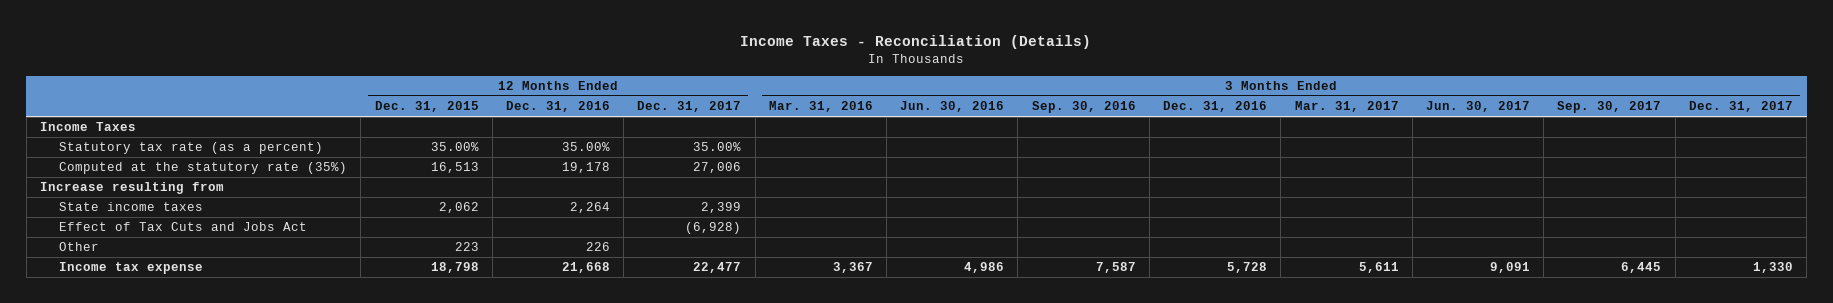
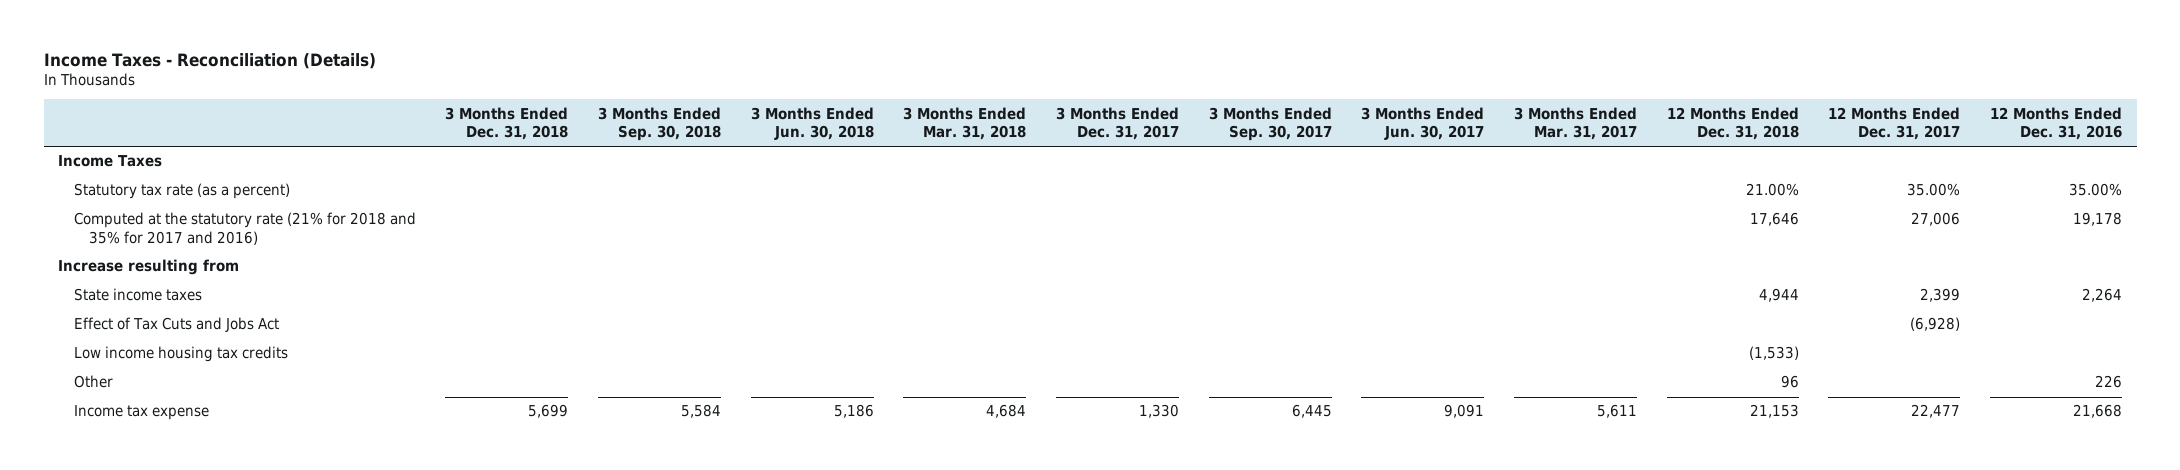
[374,101,479,113] Dec. 31, 2015 -> none
[768,101,873,113] Mar. 31, 2016 -> none
[900,101,1005,113] Jun. 30, 2016 -> none
[1031,101,1136,114] Sep. 30, 2016 -> none
[1163,101,1268,113] Dec. 31, 2016 -> none
none -> [445,106,569,141] 3 Months Ended Dec. 31, 2018
none -> [597,106,721,142] 3 Months Ended Sep. 30, 2018
none -> [750,106,874,141] 3 Months Ended Jun. 30, 2018
none -> [903,106,1027,141] 3 Months Ended Mar. 31, 2018
none -> [1666,106,1799,141] 12 Months Ended Dec. 31, 2018
[59,162,348,175] Computed at the statutory rate (35%) -> [73,212,416,245] Computed at the statutory rate (21% for 2018 and 35% for 2017 and 2016)
none -> [73,346,288,363] Low income housing tax credits

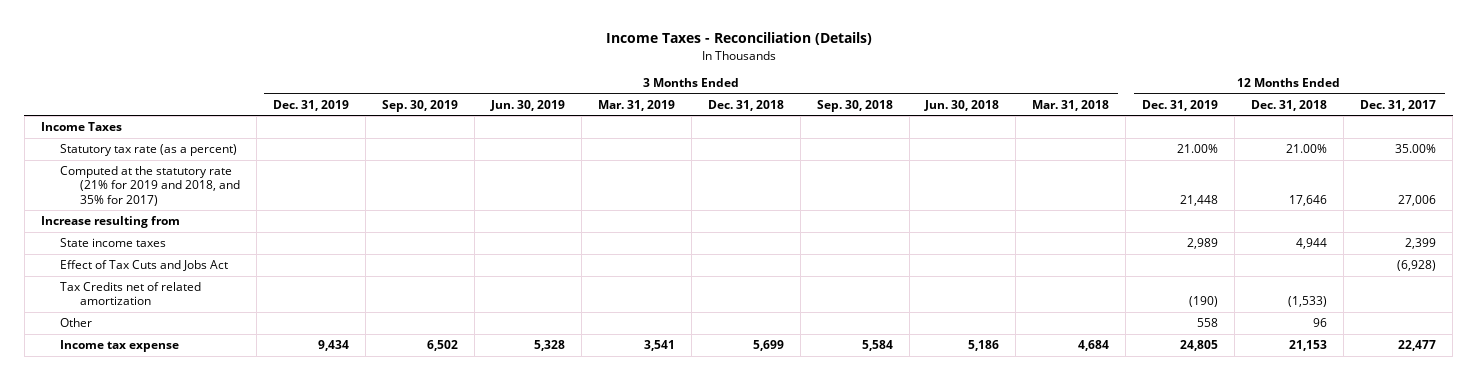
[1055,106,1179,141] 3 Months Ended Dec. 31, 2017 -> none
[1208,106,1332,142] 3 Months Ended Sep. 30, 2017 -> none
[1361,106,1485,141] 3 Months Ended Jun. 30, 2017 -> none
[1514,106,1638,141] 3 Months Ended Mar. 31, 2017 -> none
[1990,106,2123,141] 12 Months Ended Dec. 31, 2016 -> none
none -> [272,99,349,111] Dec. 31, 2019
none -> [381,99,458,112] Sep. 30, 2019
none -> [489,99,565,111] Jun. 30, 2019
none -> [597,99,675,111] Mar. 31, 2019
none -> [1142,99,1219,111] Dec. 31, 2019
[73,212,416,245] Computed at the statutory rate (21% for 2018 and 35% for 2017 and 2016) -> [60,166,240,206] Computed at the statutory rate (21% for 2019 and 2018, and 35% for 2017)
[73,346,288,363] Low income housing tax credits -> [60,282,202,306] Tax Credits net of related amortization

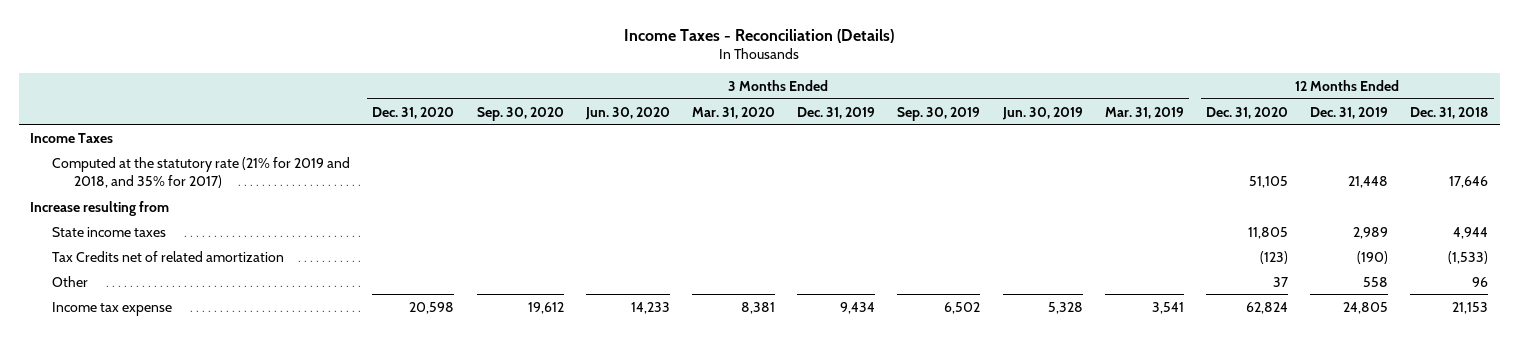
[707,99,784,111] Dec. 31, 2018 -> none
[816,99,893,112] Sep. 30, 2018 -> none
[924,99,1000,111] Jun. 30, 2018 -> none
[1032,99,1110,111] Mar. 31, 2018 -> none
[1360,99,1437,111] Dec. 31, 2017 -> none
none -> [372,106,455,119] Dec. 31, 2020
none -> [476,106,564,121] Sep. 30, 2020
none -> [584,106,670,120] Jun. 30, 2020
none -> [692,106,776,119] Mar. 31, 2020
none -> [1206,106,1289,119] Dec. 31, 2020
[60,144,238,157] Statutory tax rate (as a percent) -> none
[60,260,229,272] Effect of Tax Cuts and Jobs Act -> none

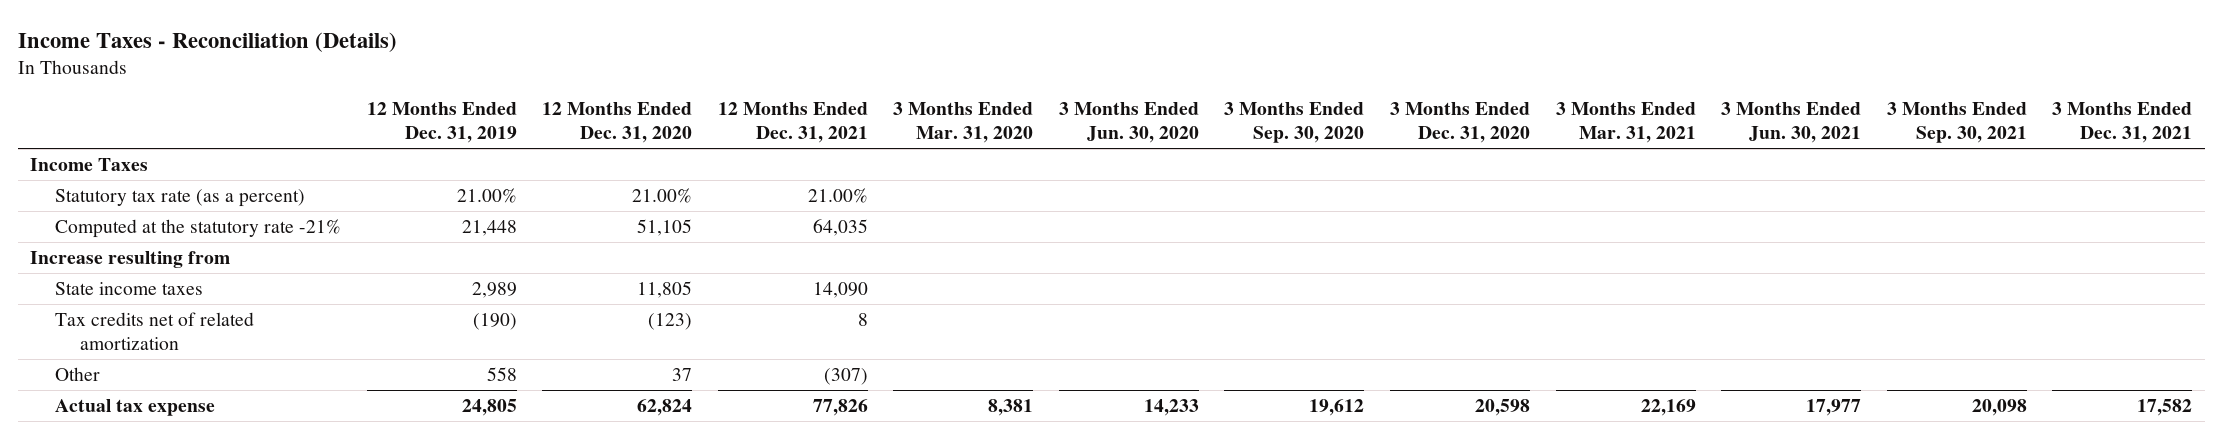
[797,106,876,119] Dec. 31, 2019 -> none
[897,106,981,121] Sep. 30, 2019 -> none
[1001,106,1083,120] Jun. 30, 2019 -> none
[1104,106,1184,119] Mar. 31, 2019 -> none
[1410,106,1489,119] Dec. 31, 2018 -> none
none -> [717,102,868,144] 12 Months Ended Dec. 31, 2021
none -> [1555,102,1696,144] 3 Months Ended Mar. 31, 2021
none -> [1721,102,1862,144] 3 Months Ended Jun. 30, 2021
none -> [1886,102,2027,144] 3 Months Ended Sep. 30, 2021
none -> [2052,102,2193,144] 3 Months Ended Dec. 31, 2021
none -> [55,188,306,207] Statutory tax rate (as a percent)
[52,156,351,188] Computed at the statutory rate (21% for 2019 and 2018, and 35% for 2017) -> [55,218,342,238] Computed at the statutory rate -21%
[52,250,285,262] Tax Credits net of related amortization -> [55,311,255,350] Tax credits net of related amortization
[52,301,173,316] Income tax expense -> [55,398,216,416] Actual tax expense

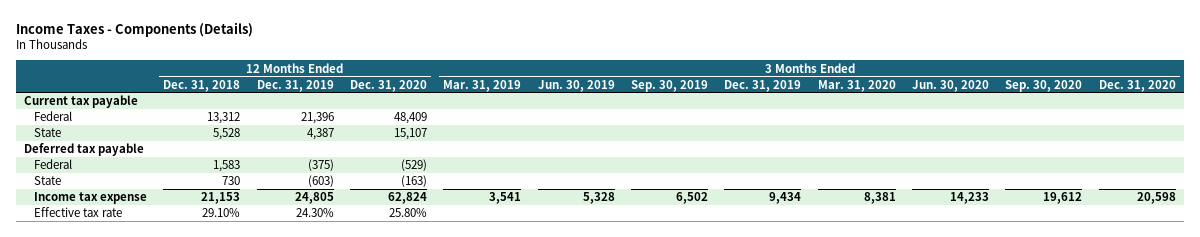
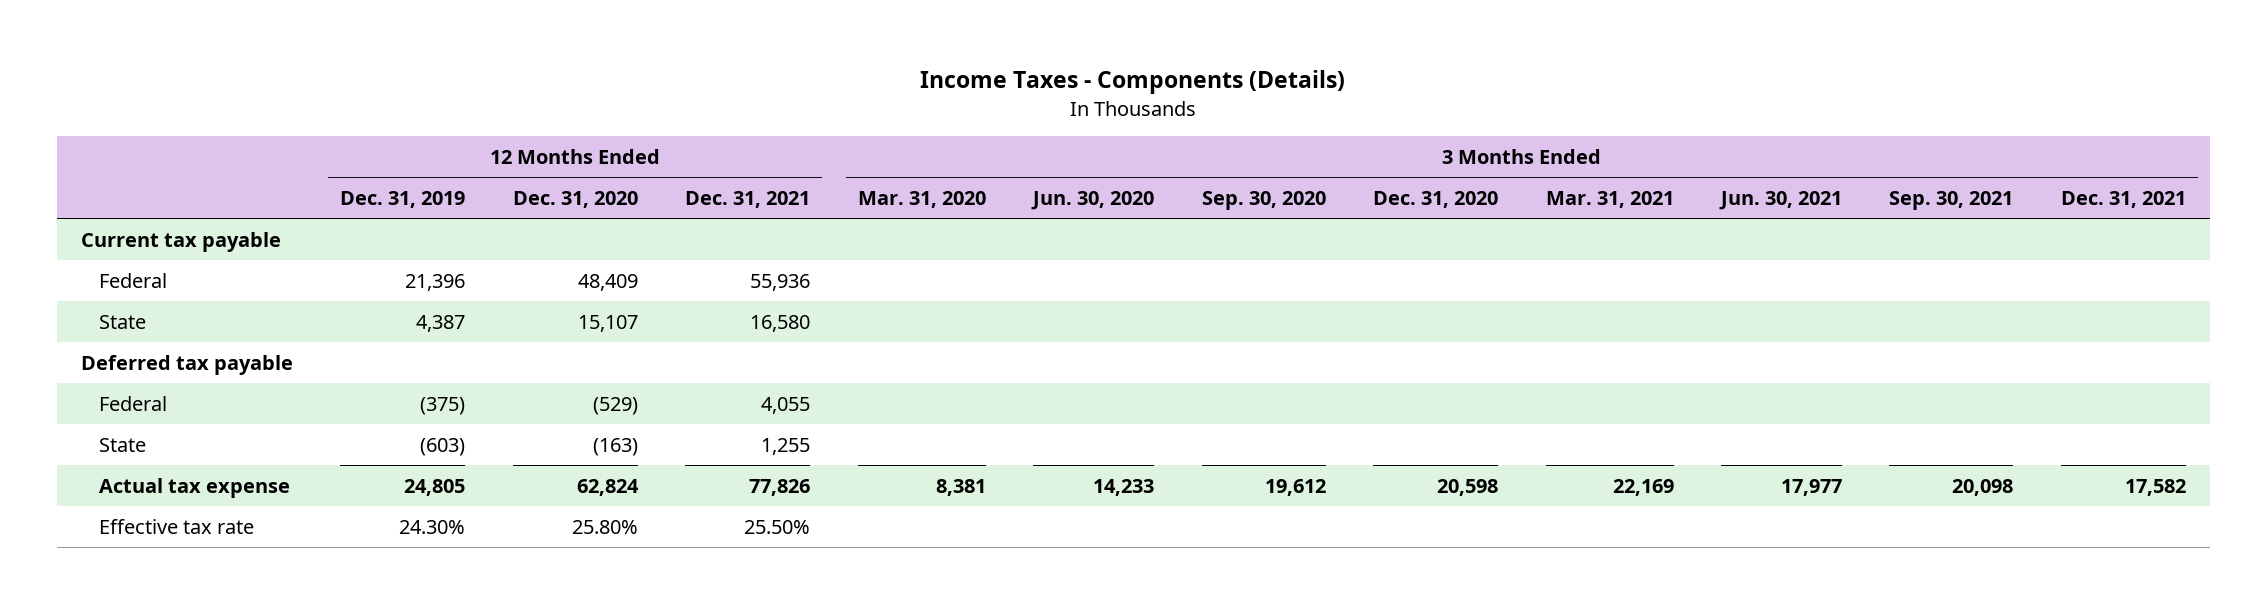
[163,79,241,92] Dec. 31, 2018 -> none
[443,79,522,92] Mar. 31, 2019 -> none
[537,79,615,92] Jun. 30, 2019 -> none
[631,79,709,92] Sep. 30, 2019 -> none
[724,79,802,92] Dec. 31, 2019 -> none
none -> [685,190,811,208] Dec. 31, 2021
none -> [1545,190,1674,208] Mar. 31, 2021
none -> [1718,190,1842,210] Jun. 30, 2021
none -> [1889,190,2014,210] Sep. 30, 2021
none -> [2060,190,2186,208] Dec. 31, 2021
[33,192,147,205] Income tax expense -> [98,477,290,498] Actual tax expense

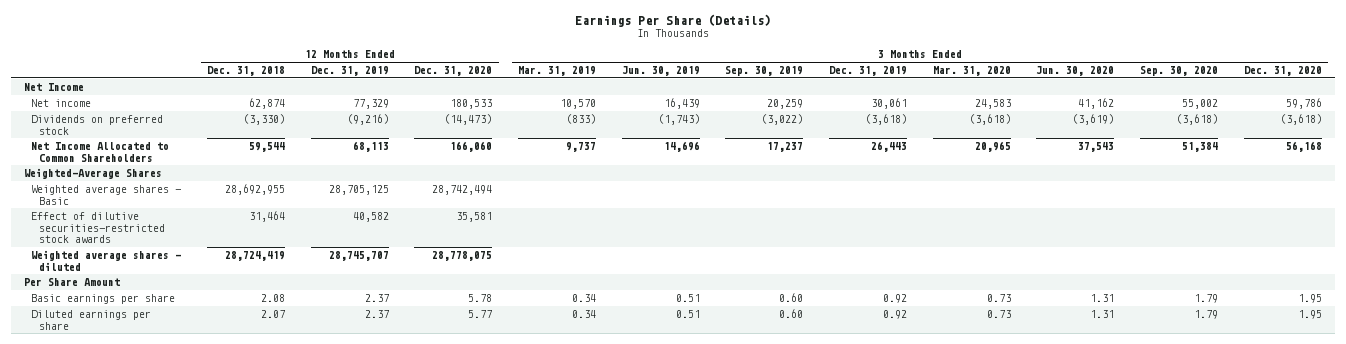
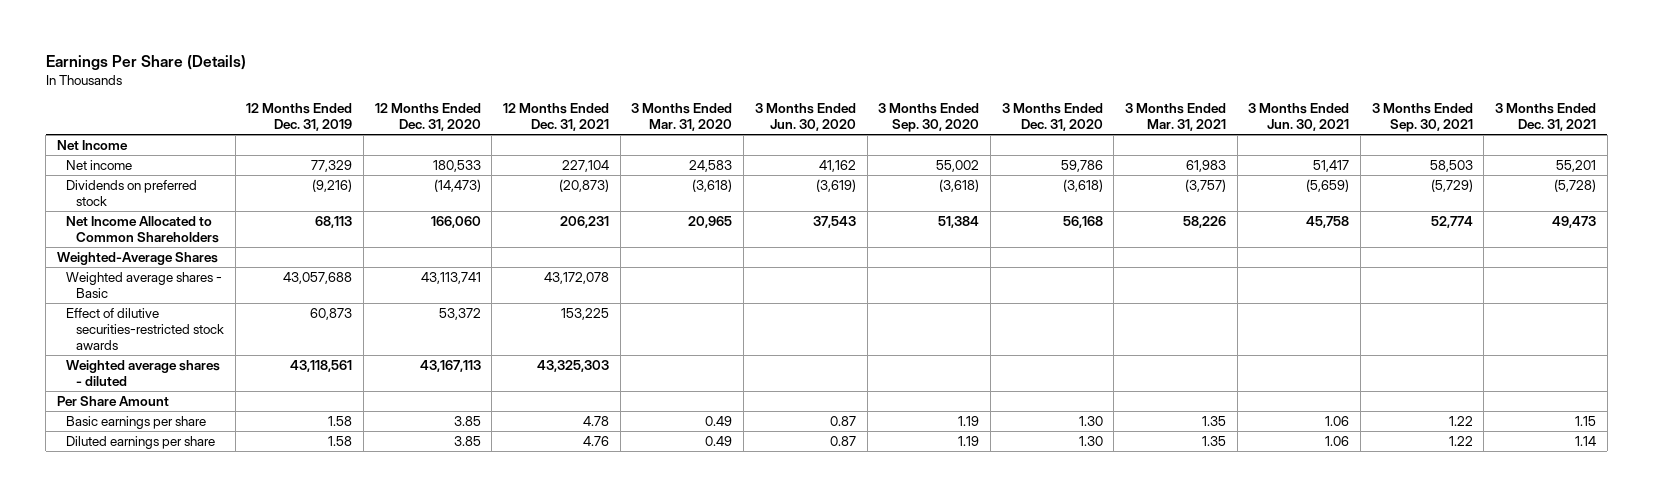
[206,66,285,77] Dec. 31, 2018 -> none
[518,66,597,77] Mar. 31, 2019 -> none
[621,66,700,77] Jun. 30, 2019 -> none
[725,66,804,77] Sep. 30, 2019 -> none
[829,66,908,77] Dec. 31, 2019 -> none
none -> [503,103,610,132] 12 Months Ended Dec. 31, 2021
none -> [1125,103,1227,132] 3 Months Ended Mar. 31, 2021
none -> [1248,103,1350,132] 3 Months Ended Jun. 30, 2021
none -> [1371,103,1473,133] 3 Months Ended Sep. 30, 2021
none -> [1495,103,1597,132] 3 Months Ended Dec. 31, 2021
[328,185,389,196] 28,705,125 -> [283,271,353,284] 43,057,688
[432,185,493,196] 28,742,494 -> [420,271,481,284] 43,113,741
[352,212,389,223] 40,582 -> [310,307,353,320] 60,873
[456,212,493,223] 35,581 -> [438,307,481,320] 53,372
[328,251,389,262] 28,745,707 -> [290,359,353,372] 43,118,561
[432,251,493,262] 28,778,075 -> [419,359,481,372] 43,167,113
[364,294,389,303] 2.37 -> [328,415,353,426] 1.58
[468,294,493,303] 5.78 -> [453,415,481,426] 3.85
[986,294,1011,303] 0.73 -> [705,415,733,426] 0.49
[1090,294,1115,303] 1.31 -> [829,415,856,426] 0.87
[1194,294,1219,304] 1.79 -> [958,415,980,426] 1.19
[1297,294,1322,304] 1.95 -> [1078,415,1103,426] 1.30
[364,310,389,319] 2.37 -> [328,435,353,446] 1.58
[468,310,493,319] 5.77 -> [453,435,481,446] 3.85
[986,310,1011,319] 0.73 -> [705,435,733,446] 0.49
[1090,310,1115,319] 1.31 -> [829,435,856,446] 0.87
[1194,310,1219,320] 1.79 -> [958,435,980,446] 1.19
[1297,310,1322,320] 1.95 -> [1078,435,1103,446] 1.30

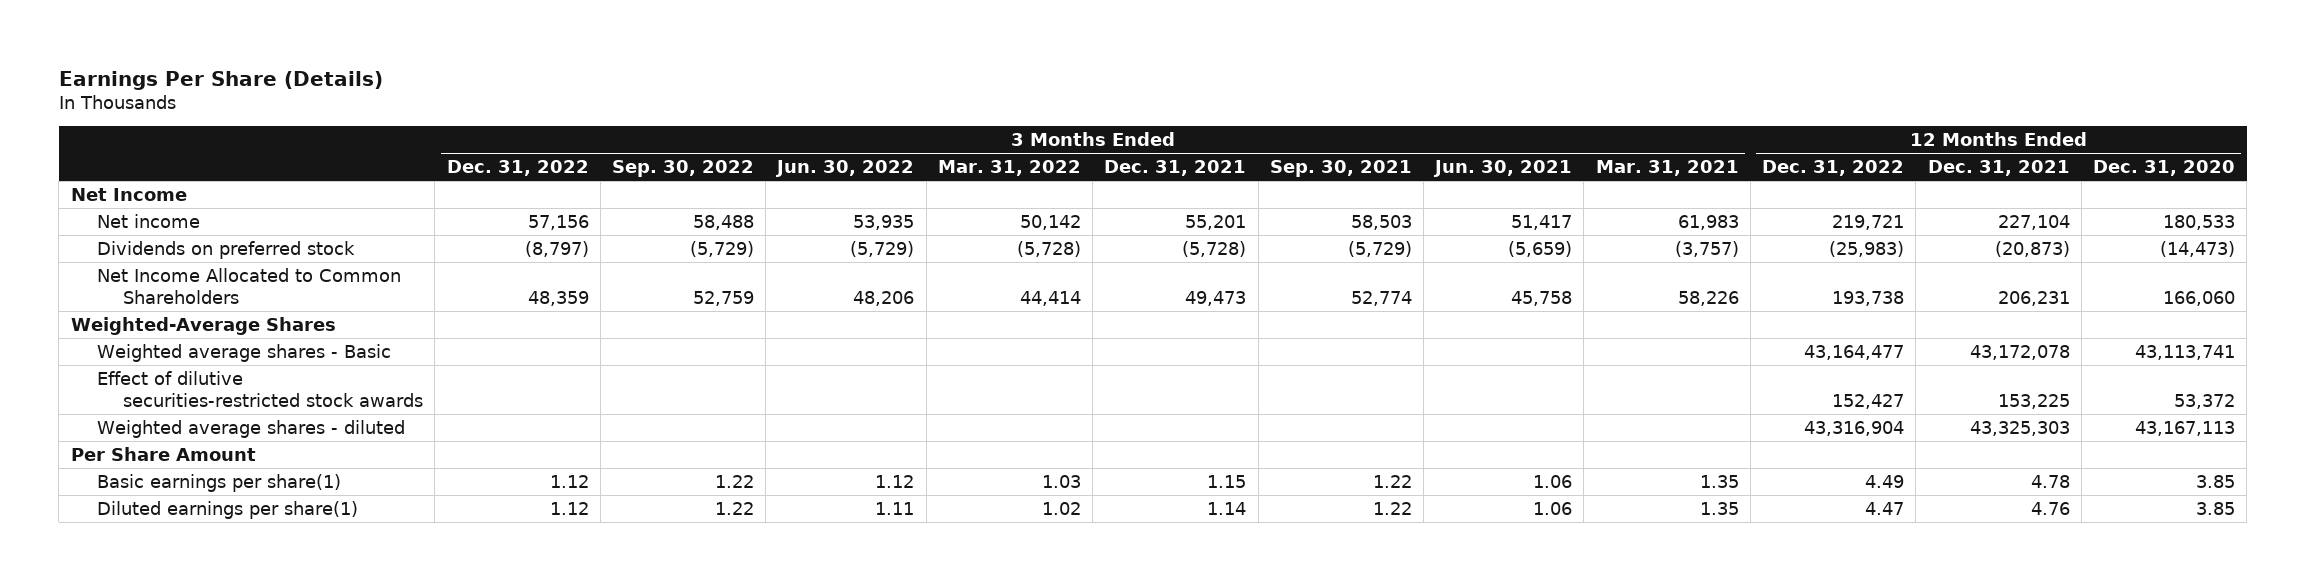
[246,103,353,132] 12 Months Ended Dec. 31, 2019 -> none
[631,103,733,132] 3 Months Ended Mar. 31, 2020 -> none
[754,103,856,132] 3 Months Ended Jun. 30, 2020 -> none
[878,103,980,133] 3 Months Ended Sep. 30, 2020 -> none
[1001,103,1103,132] 3 Months Ended Dec. 31, 2020 -> none
none -> [446,160,589,177] Dec. 31, 2022
none -> [611,160,754,178] Sep. 30, 2022
none -> [775,160,915,178] Jun. 30, 2022
none -> [937,160,1081,177] Mar. 31, 2022
none -> [1762,160,1905,177] Dec. 31, 2022
[66,415,207,429] Basic earnings per share -> [96,473,341,492] Basic earnings per share(1)
[66,435,216,449] Diluted earnings per share -> [96,500,358,519] Diluted earnings per share(1)

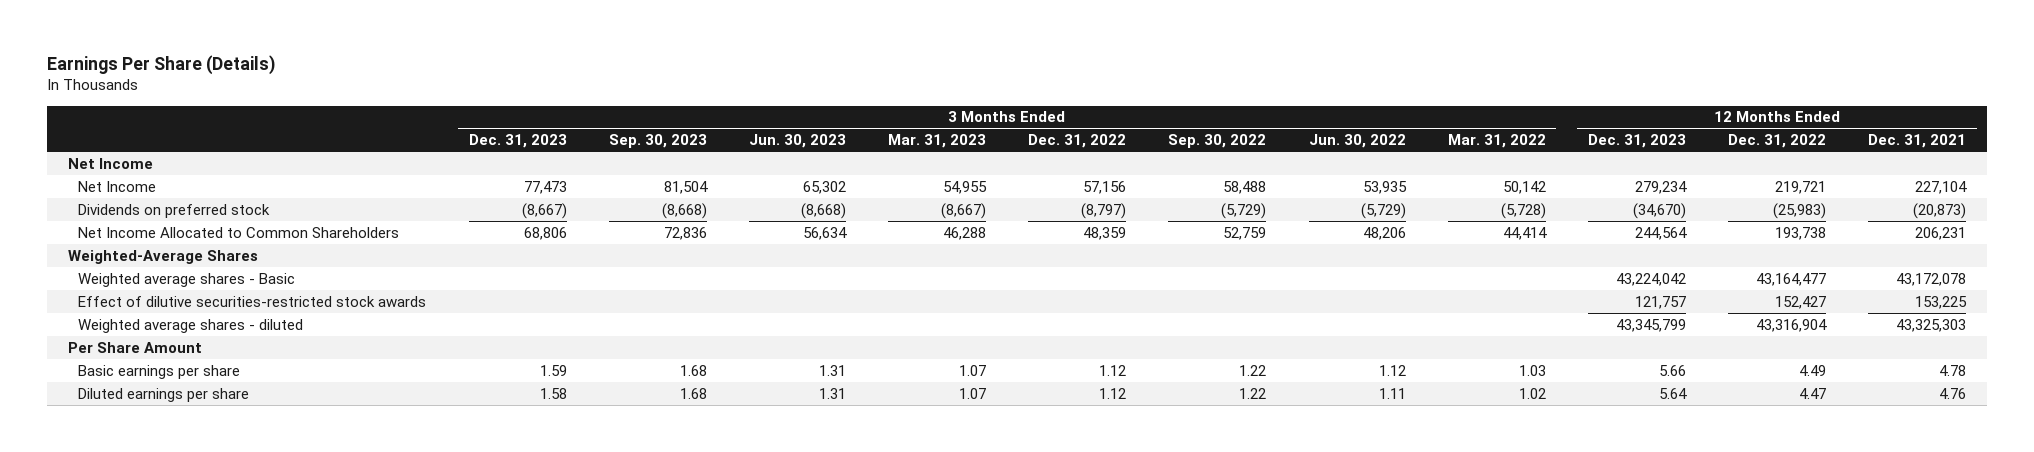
[1104,160,1247,177] Dec. 31, 2021 -> none
[1269,160,1412,178] Sep. 30, 2021 -> none
[1433,160,1573,178] Jun. 30, 2021 -> none
[1595,160,1739,177] Mar. 31, 2021 -> none
[2093,160,2236,177] Dec. 31, 2020 -> none
none -> [468,134,567,149] Dec. 31, 2023
none -> [608,134,707,149] Sep. 30, 2023
none -> [748,134,846,149] Jun. 30, 2023
none -> [888,134,987,149] Mar. 31, 2023
none -> [1587,134,1686,149] Dec. 31, 2023
[96,213,200,228] Net income -> [78,180,157,192] Net Income
[96,473,341,492] Basic earnings per share(1) -> [78,364,241,379] Basic earnings per share
[96,500,358,519] Diluted earnings per share(1) -> [78,387,250,402] Diluted earnings per share

